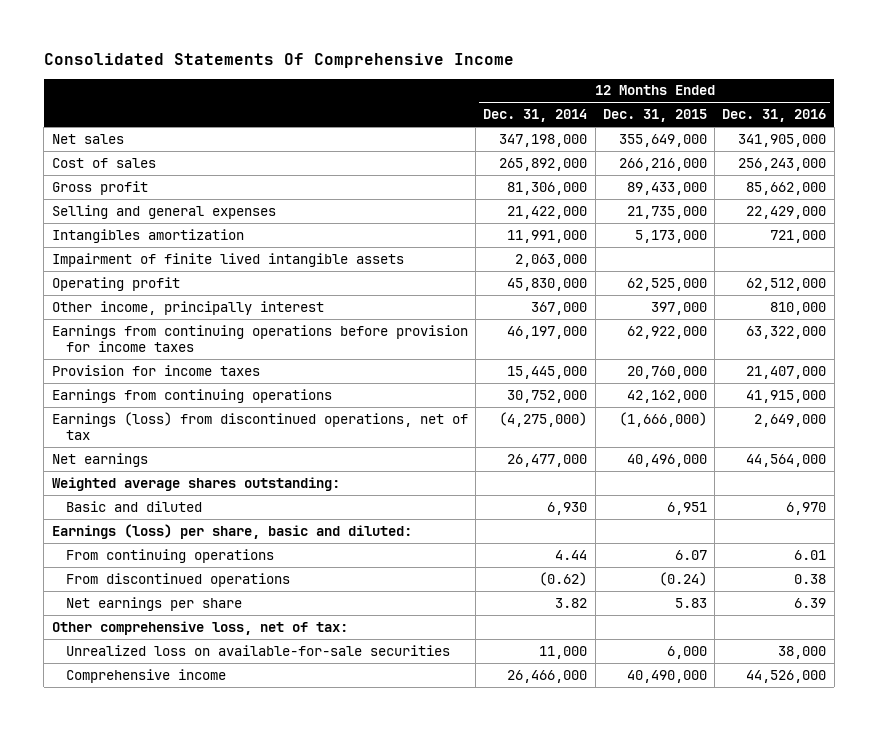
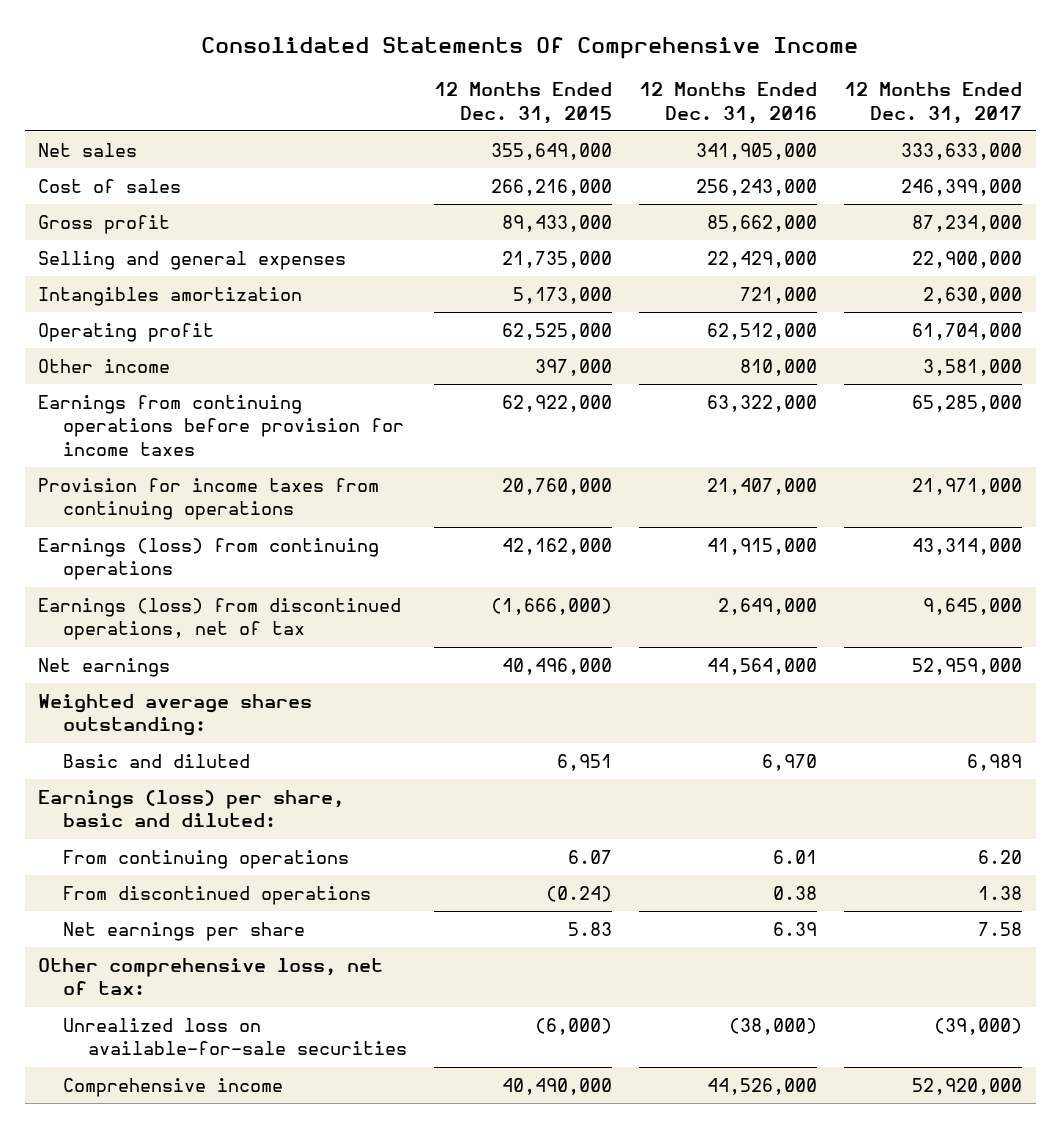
[483,109,588,123] Dec. 31, 2014 -> none
none -> [844,82,1023,124] 12 Months Ended Dec. 31, 2017
[51,252,404,267] Impairment of finite lived intangible assets -> none
[51,300,324,315] Other income, principally interest -> [38,358,171,373] Other income
[51,364,260,376] Provision for income taxes -> [38,477,380,521] Provision for income taxes from continuing operations
[51,388,332,403] Earnings from continuing operations -> [38,537,380,581] Earnings (loss) from continuing operations
[666,645,707,659] 6,000 -> [535,1017,613,1035] (6,000)
[778,645,827,659] 38,000 -> [729,1017,818,1035] (38,000)

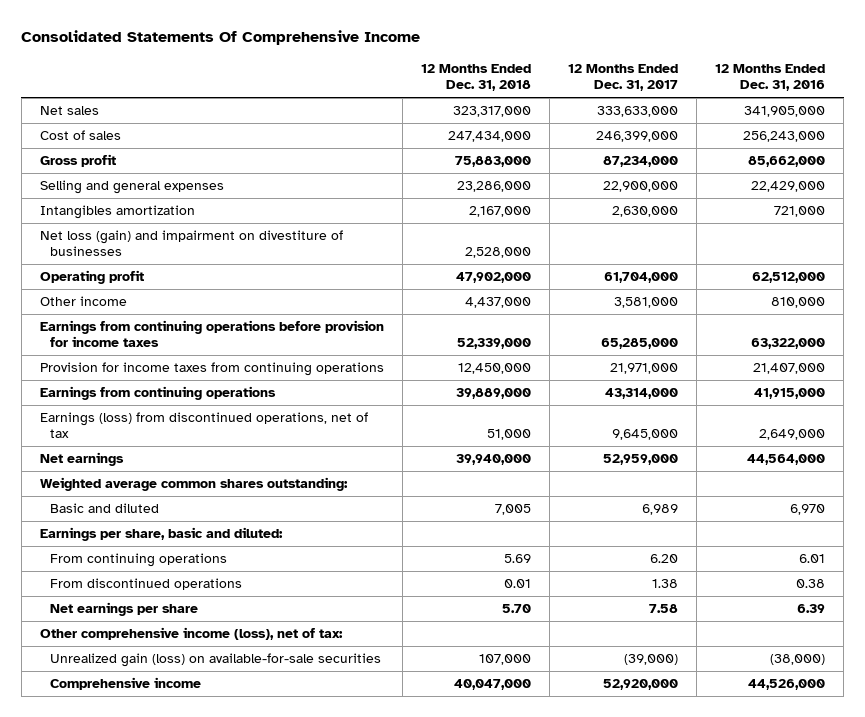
[434,82,613,124] 12 Months Ended Dec. 31, 2015 -> none
none -> [420,63,531,92] 12 Months Ended Dec. 31, 2018
none -> [39,230,343,257] Net loss (gain) and impairment on divestiture of businesses
[38,537,380,581] Earnings (loss) from continuing operations -> [39,386,276,401] Earnings from continuing operations
[38,693,313,737] Weighted average shares outstanding: -> [39,477,348,492] Weighted average common shares outstanding:
[38,789,345,828] Earnings (loss) per share, basic and diluted: -> [39,527,283,542] Earnings per share, basic and diluted:
[38,957,384,996] Other comprehensive loss, net of tax: -> [39,627,343,641] Other comprehensive income (loss), net of tax:
[63,1017,408,1056] Unrealized loss on available-for-sale securities -> [50,653,382,668] Unrealized gain (loss) on available-for-sale securities

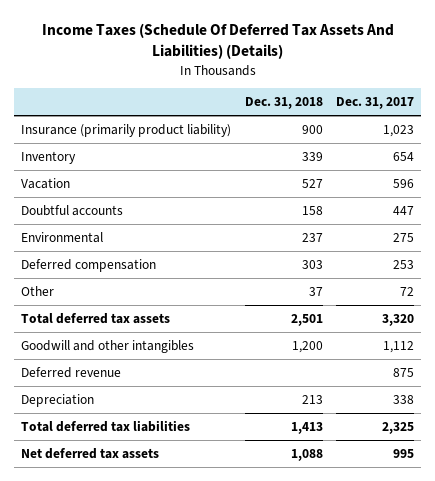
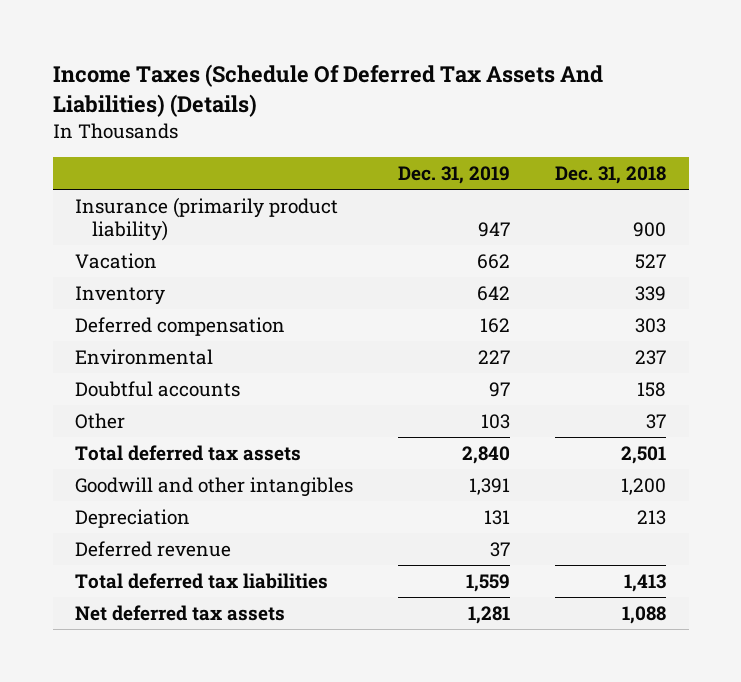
[336,97,415,110] Dec. 31, 2017 -> none
none -> [398,165,511,184] Dec. 31, 2019
[21,150,77,164] Inventory -> [75,285,166,305] Inventory
[21,231,104,243] Environmental -> [75,348,214,365] Environmental
[21,204,124,216] Doubtful accounts -> [75,380,241,397] Doubtful accounts
[21,366,122,378] Deferred revenue -> [75,540,232,557] Deferred revenue

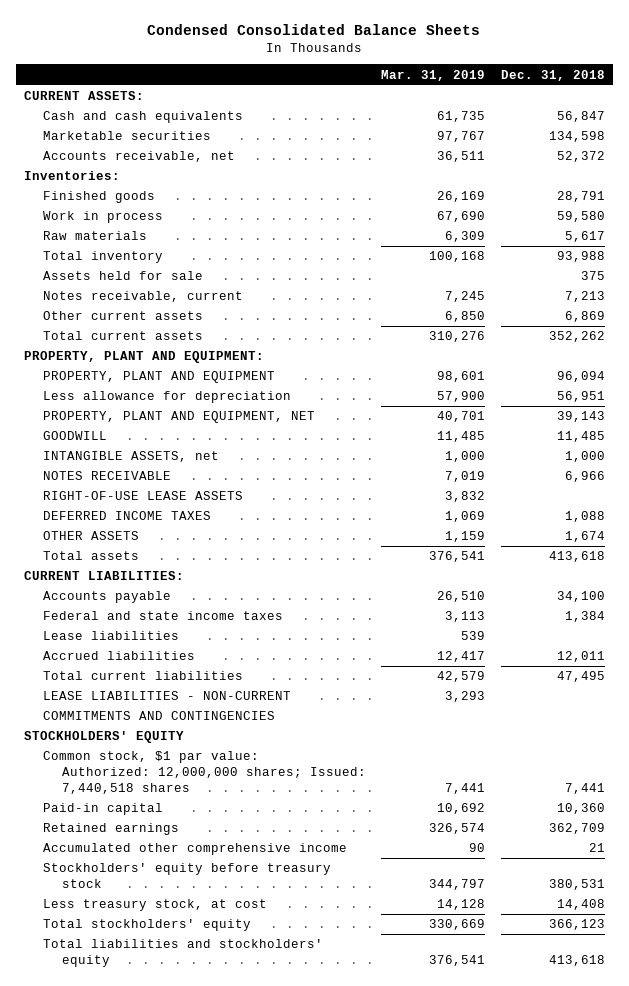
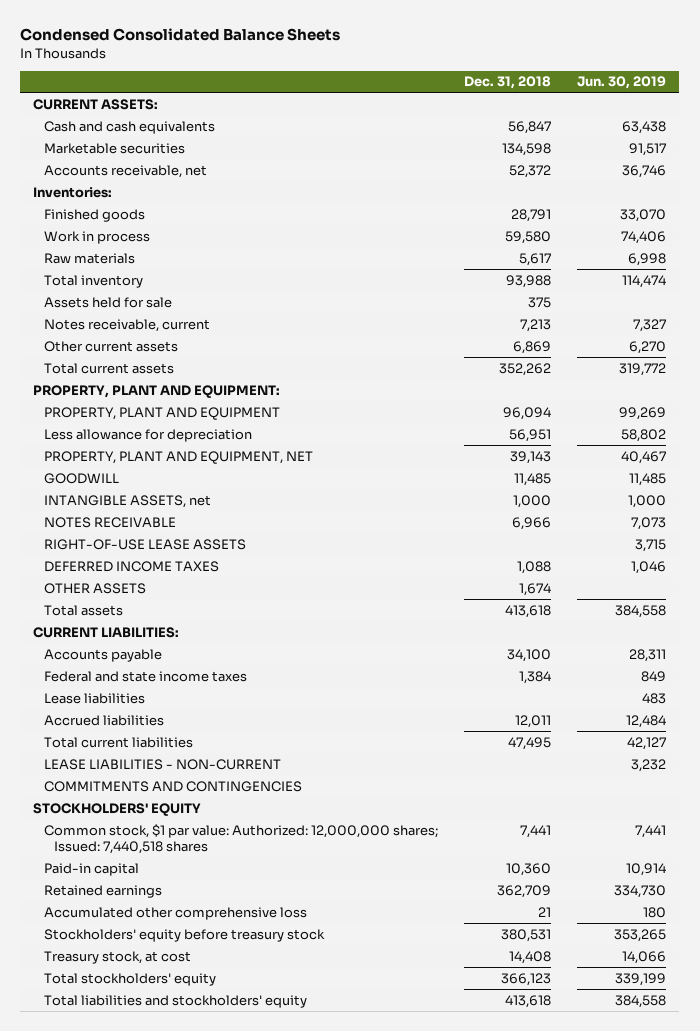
[381,69,486,81] Mar. 31, 2019 -> none
none -> [577,76,667,90] Jun. 30, 2019
[42,843,347,856] Accumulated other comprehensive income -> [43,906,307,920] Accumulated other comprehensive loss
[42,899,267,912] Less treasury stock, at cost -> [43,950,191,964] Treasury stock, at cost

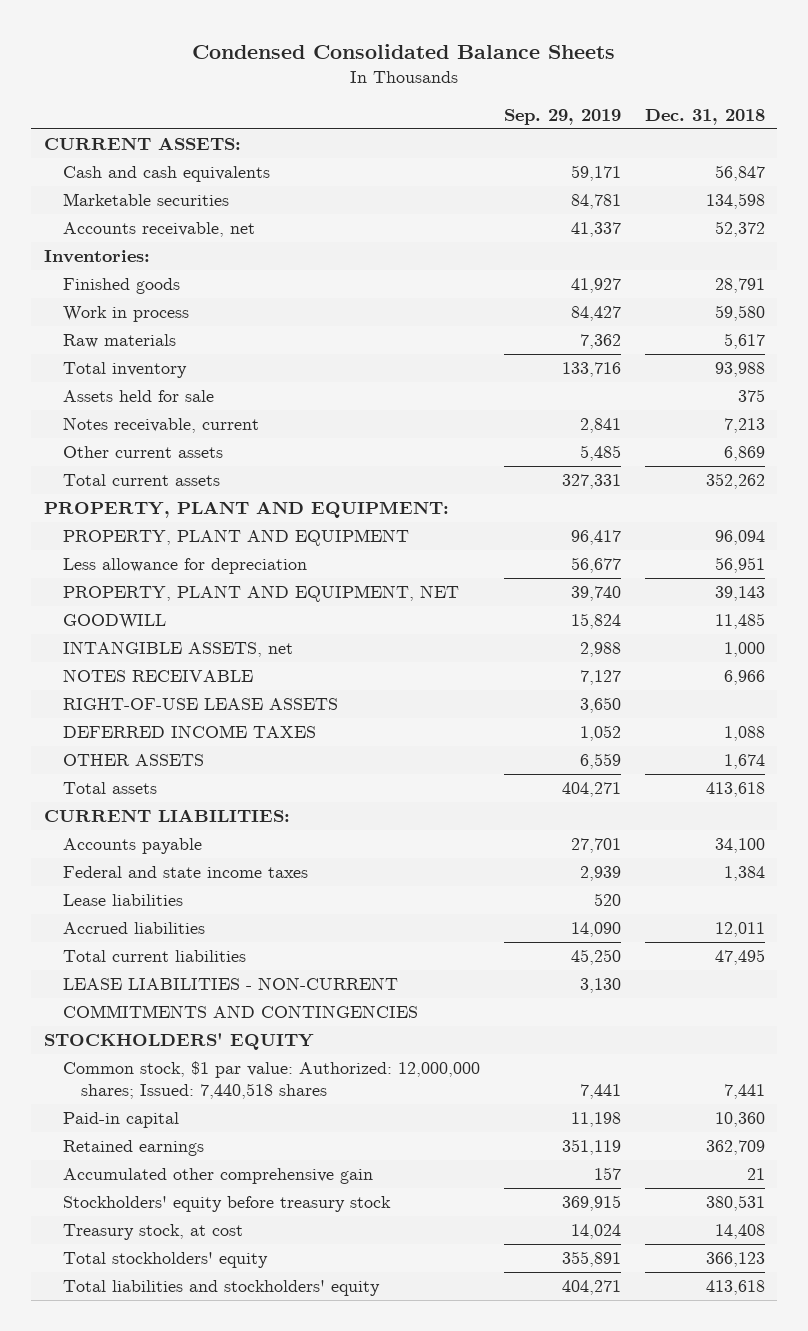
[577,76,667,90] Jun. 30, 2019 -> none
none -> [503,109,621,126] Sep. 29, 2019
[43,906,307,920] Accumulated other comprehensive loss -> [62,1168,373,1185] Accumulated other comprehensive gain

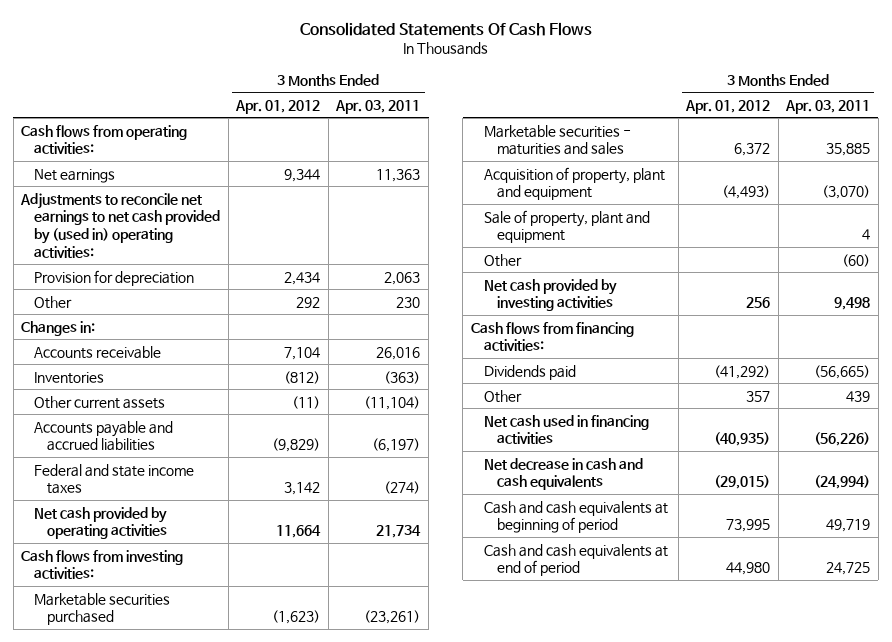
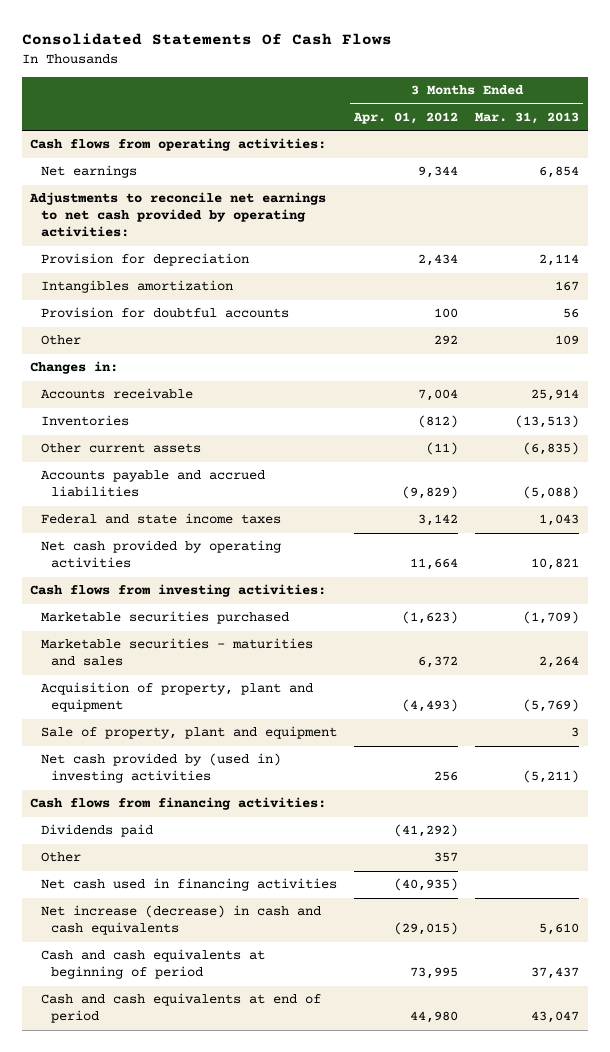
[335,99,421,114] Apr. 03, 2011 -> none
none -> [475,112,580,125] Mar. 31, 2013
[20,192,221,258] Adjustments to reconcile net earnings to net cash provided by (used in) operating activities: -> [29,192,327,238] Adjustments to reconcile net earnings to net cash provided by operating activities:
none -> [40,280,233,294] Intangibles amortization
none -> [40,307,289,319] Provision for doubtful accounts
[284,346,321,360] 7,104 -> [417,389,458,402] 7,004
[483,253,522,267] Other -> none
[483,278,617,312] Net cash provided by investing activities -> [40,753,281,784] Net cash provided by (used in) investing activities
[483,457,643,491] Net decrease in cash and cash equivalents -> [40,905,321,936] Net increase (decrease) in cash and cash equivalents

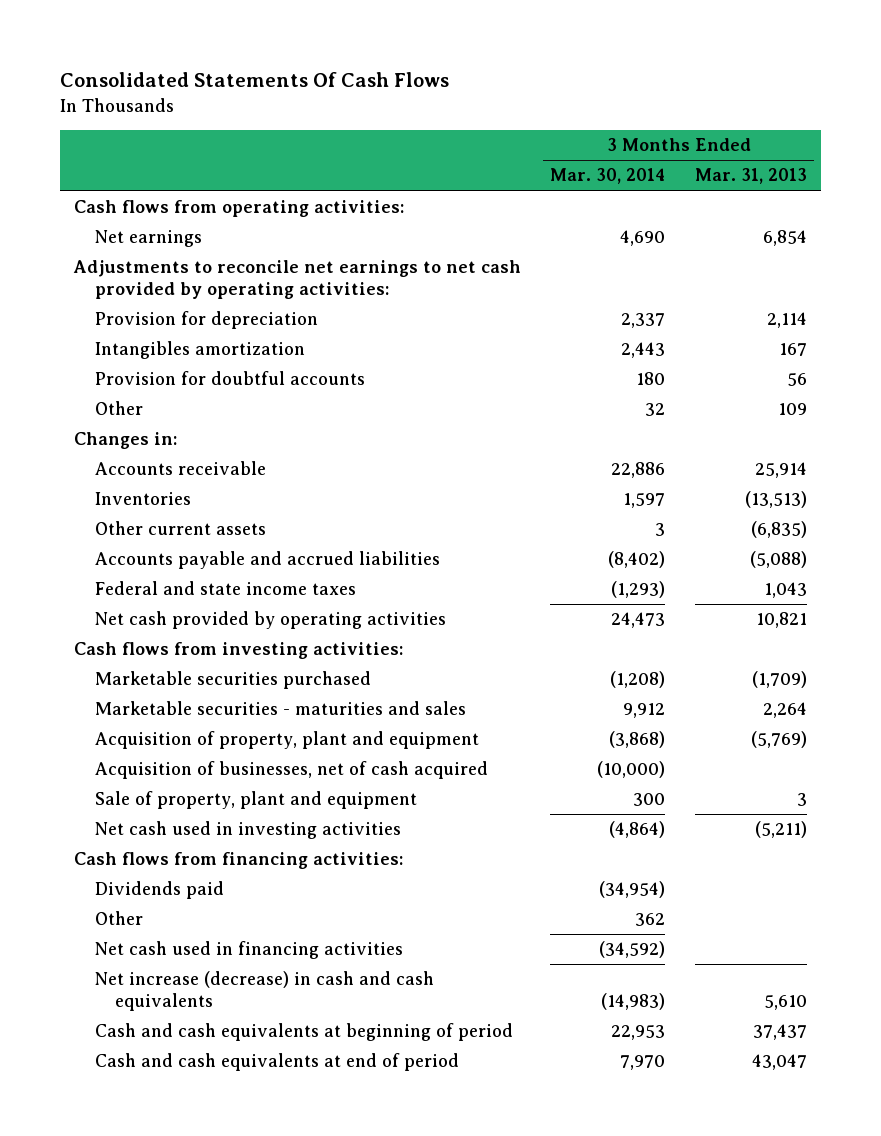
[352,112,458,125] Apr. 01, 2012 -> none
none -> [550,168,666,185] Mar. 30, 2014
none -> [94,761,488,780] Acquisition of businesses, net of cash acquired
[40,753,281,784] Net cash provided by (used in) investing activities -> [94,821,401,840] Net cash used in investing activities

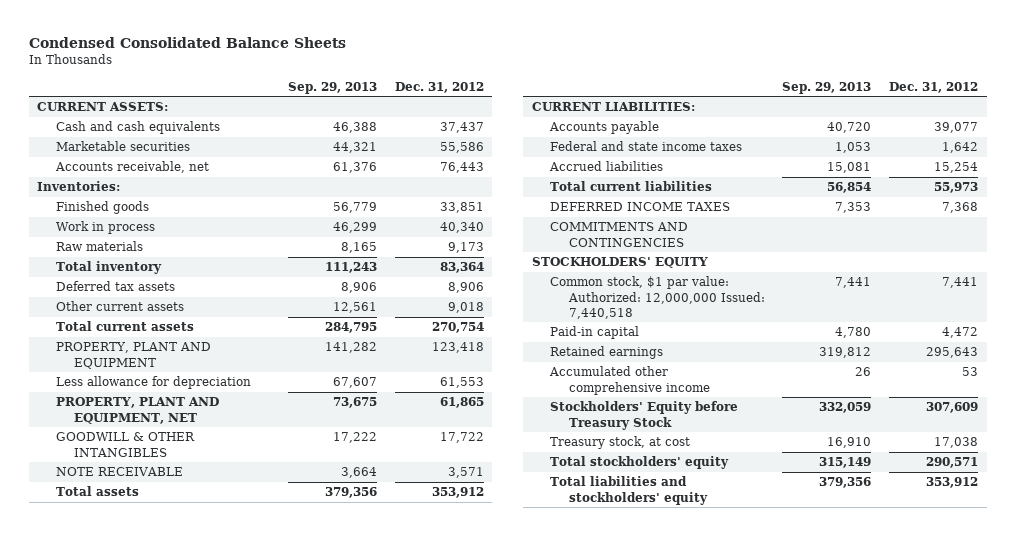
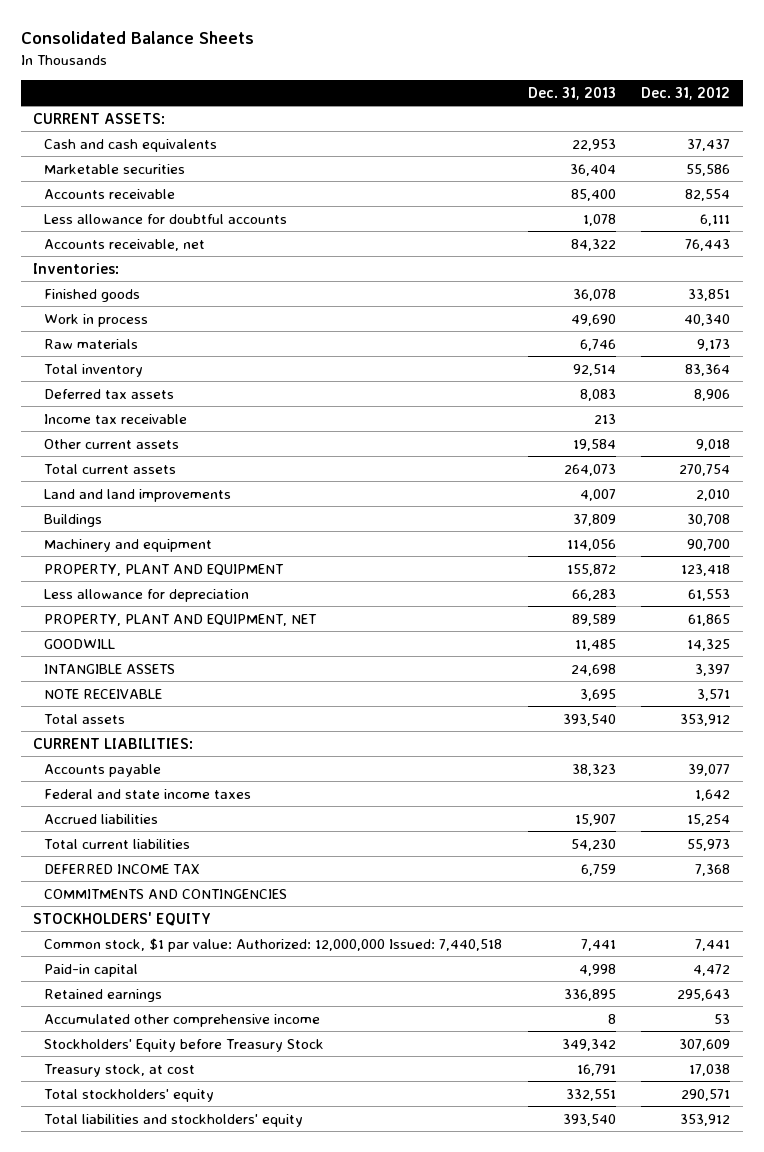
[28,36,346,48] Condensed Consolidated Balance Sheets -> [20,31,254,45] Consolidated Balance Sheets
[287,81,377,94] Sep. 29, 2013 -> none
none -> [527,86,616,100] Dec. 31, 2013
none -> [44,188,176,199] Accounts receivable
none -> [44,213,288,224] Less allowance for doubtful accounts
none -> [44,413,188,424] Income tax receivable
none -> [44,488,232,502] Land and land improvements
none -> [44,513,103,527] Buildings
none -> [44,538,213,552] Machinery and equipment
[55,432,195,457] GOODWILL & OTHER INTANGIBLES -> none
none -> [44,638,116,649] GOODWILL
none -> [44,663,176,674] INTANGIBLE ASSETS
[550,202,731,212] DEFERRED INCOME TAXES -> [44,863,201,874] DEFERRED INCOME TAX

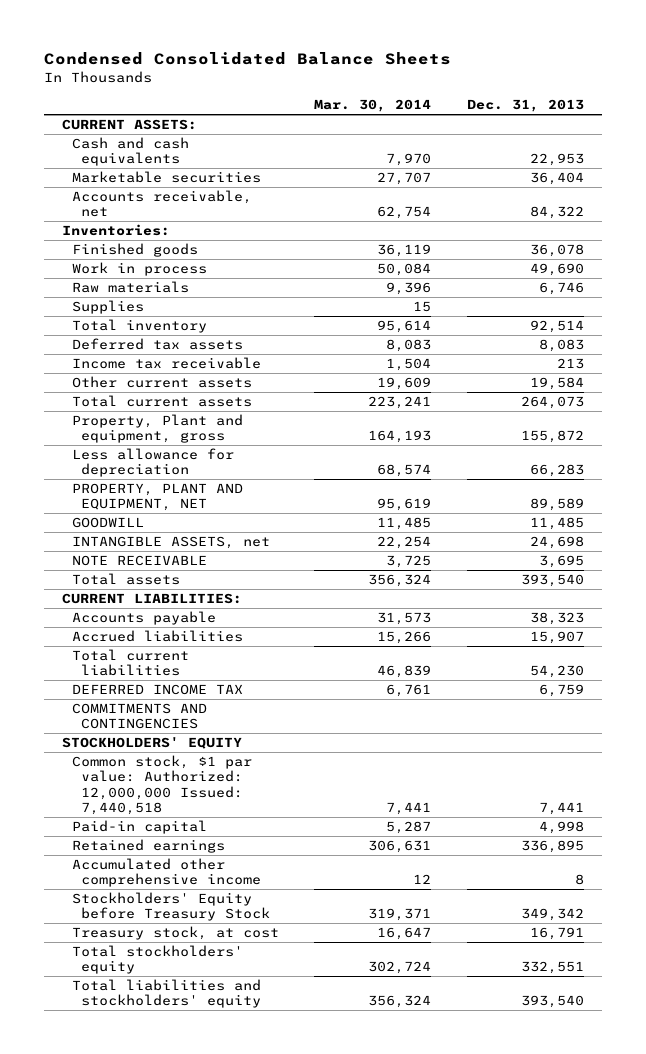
[20,31,254,45] Consolidated Balance Sheets -> [43,52,451,66] Condensed Consolidated Balance Sheets
[641,86,731,100] Dec. 31, 2012 -> none
none -> [314,99,432,113] Mar. 30, 2014
[44,188,176,199] Accounts receivable -> none
[44,213,288,224] Less allowance for doubtful accounts -> none
none -> [71,300,144,315] Supplies
[44,488,232,502] Land and land improvements -> none
[44,513,103,527] Buildings -> none
[44,538,213,552] Machinery and equipment -> none
[44,563,285,576] PROPERTY, PLANT AND EQUIPMENT -> [71,414,243,444] Property, Plant and equipment, gross
[44,663,176,674] INTANGIBLE ASSETS -> [71,536,270,550] INTANGIBLE ASSETS, net
[44,788,252,799] Federal and state income taxes -> none

